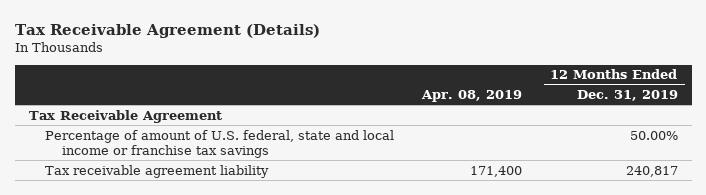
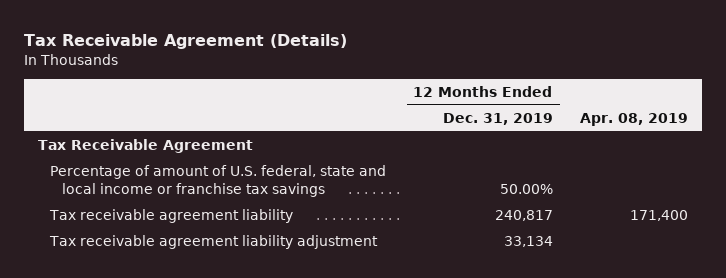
none -> [48,235,378,250] Tax receivable agreement liability adjustment

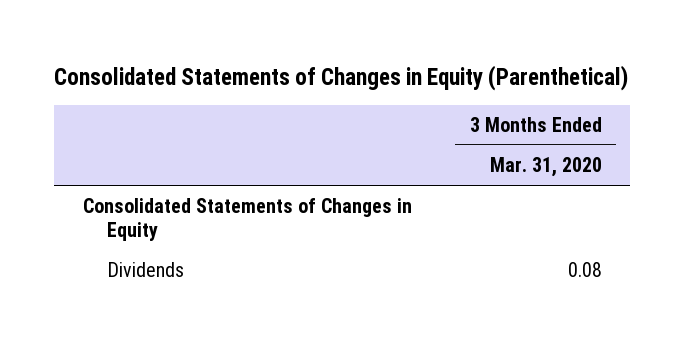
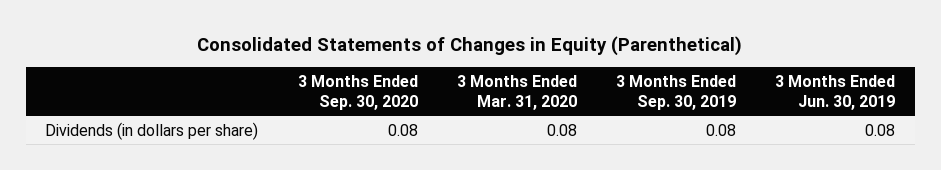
none -> [297,74,418,111] 3 Months Ended Sep. 30, 2020
none -> [616,74,737,111] 3 Months Ended Sep. 30, 2019
none -> [775,74,896,111] 3 Months Ended Jun. 30, 2019
[82,198,412,242] Consolidated Statements of Changes in Equity -> none
[106,262,184,278] Dividends -> [45,121,259,140] Dividends (in dollars per share)

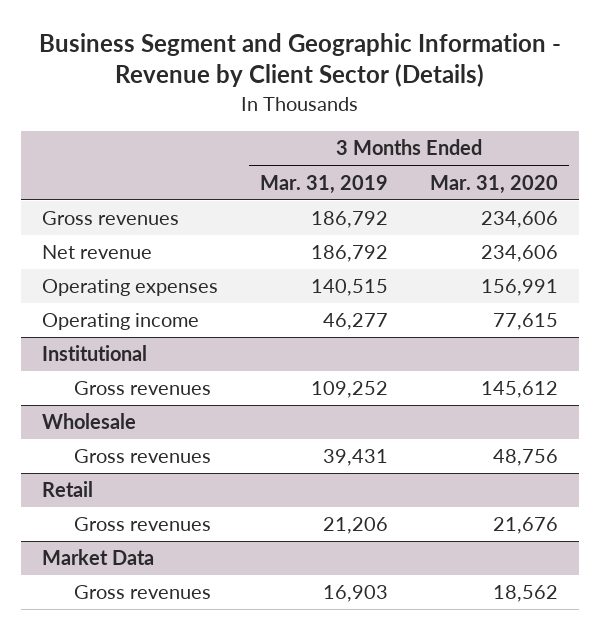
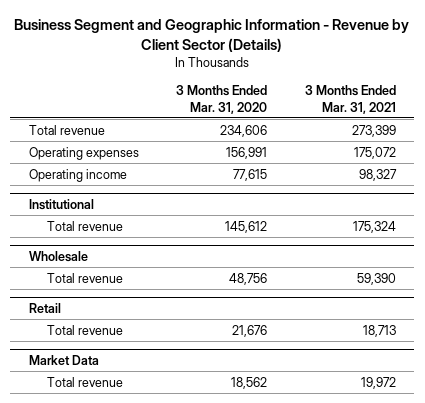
[260,174,389,194] Mar. 31, 2019 -> none
none -> [304,85,396,114] 3 Months Ended Mar. 31, 2021
[41,245,152,260] Net revenue -> none
[41,211,179,226] Gross revenues -> [28,124,105,135] Total revenue
[73,381,211,396] Gross revenues -> [46,220,123,231] Total revenue
[73,449,211,464] Gross revenues -> [46,272,123,283] Total revenue
[73,517,211,532] Gross revenues -> [46,324,123,335] Total revenue
[73,585,211,600] Gross revenues -> [46,376,123,387] Total revenue

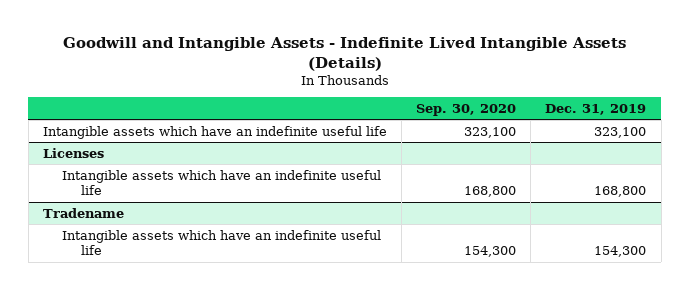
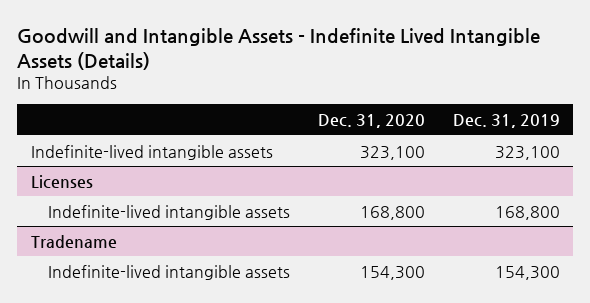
[416,103,517,116] Sep. 30, 2020 -> none
none -> [317,114,425,129] Dec. 31, 2020
[43,125,388,139] Intangible assets which have an indefinite useful life -> [30,144,273,160] Indefinite-lived intangible assets
[62,169,382,196] Intangible assets which have an indefinite useful life -> [47,204,290,220] Indefinite-lived intangible assets
[62,229,382,256] Intangible assets which have an indefinite useful life -> [47,264,290,280] Indefinite-lived intangible assets

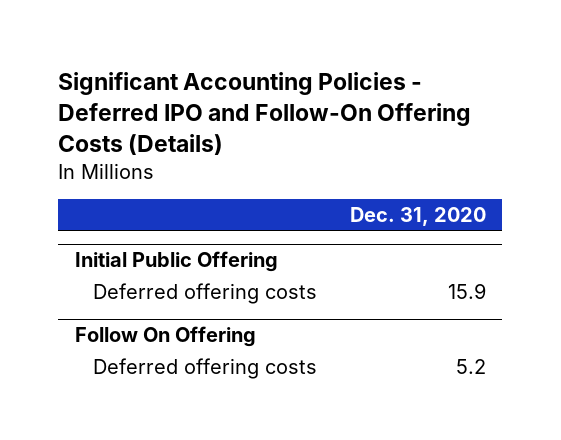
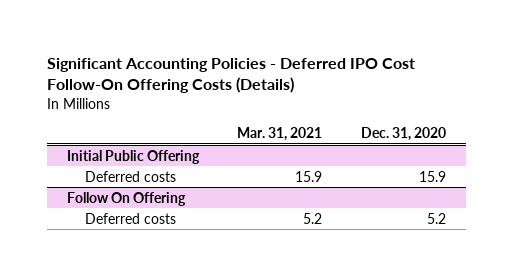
[58,71,472,156] Significant Accounting Policies - Deferred IPO and Follow-On Offering Costs (Details) -> [47,57,416,94] Significant Accounting Policies - Deferred IPO Cost Follow-On Offering Costs (Details)
none -> [237,127,323,142] Mar. 31, 2021
[93,282,318,304] Deferred offering costs -> [85,170,177,182] Deferred costs
[93,357,318,379] Deferred offering costs -> [85,212,177,224] Deferred costs

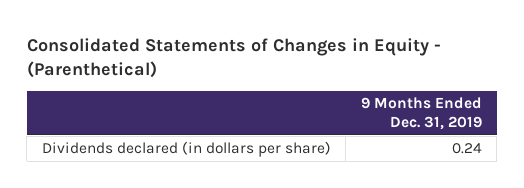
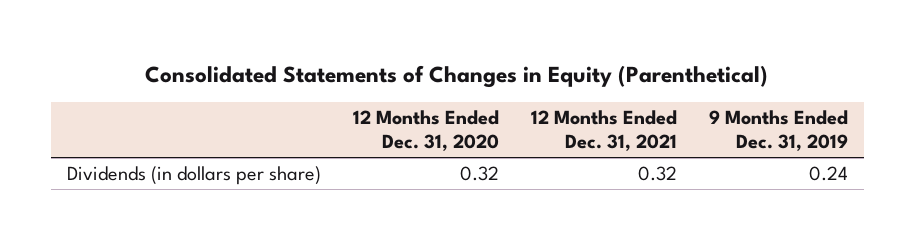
[26,38,441,79] Consolidated Statements of Changes in Equity - (Parenthetical) -> [145,65,769,89] Consolidated Statements of Changes in Equity (Parenthetical)
none -> [353,110,500,152] 12 Months Ended Dec. 31, 2020
none -> [530,110,677,152] 12 Months Ended Dec. 31, 2021
[41,141,331,158] Dividends declared (in dollars per share) -> [67,165,322,185] Dividends (in dollars per share)

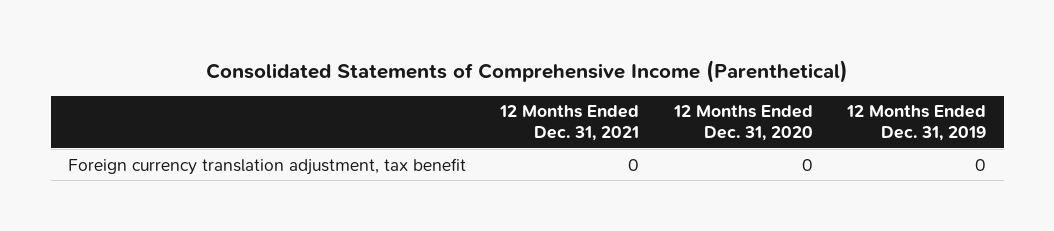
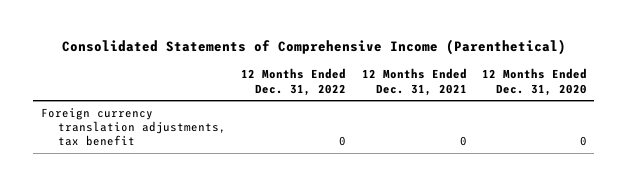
[846,105,987,142] 12 Months Ended Dec. 31, 2019 -> none
none -> [241,68,347,96] 12 Months Ended Dec. 31, 2022
[67,157,466,175] Foreign currency translation adjustment, tax benefit -> [40,107,227,147] Foreign currency translation adjustments, tax benefit

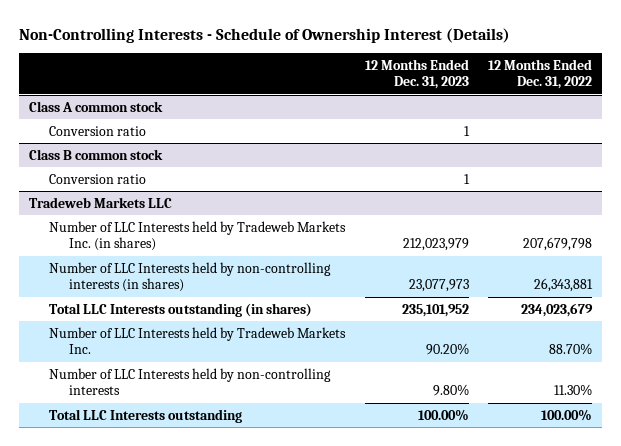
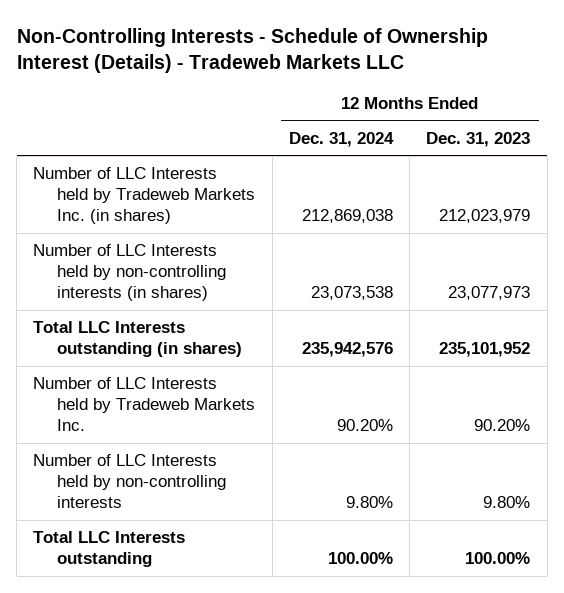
[18,27,510,43] Non-Controlling Interests - Schedule of Ownership Interest (Details) -> [16,27,488,74] Non-Controlling Interests - Schedule of Ownership Interest (Details) - Tradeweb Markets LLC
[488,58,593,90] 12 Months Ended Dec. 31, 2022 -> none
none -> [288,131,394,147] Dec. 31, 2024
[28,100,163,112] Class A common stock -> none
[48,125,146,136] Conversion ratio -> none
[28,148,163,160] Class B common stock -> none
[48,173,146,184] Conversion ratio -> none
[28,196,172,208] Tradeweb Markets LLC -> none

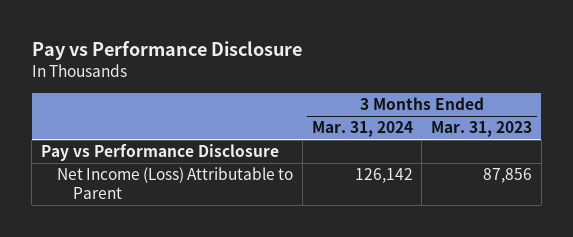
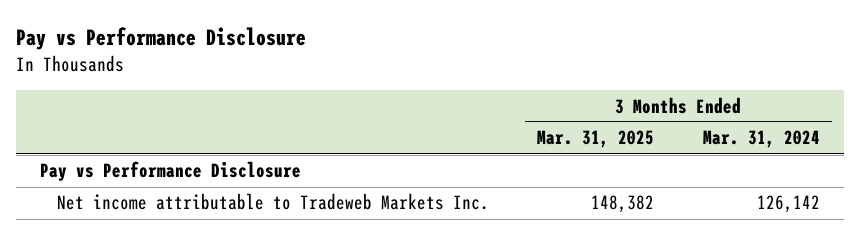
[431,121,533,138] Mar. 31, 2023 -> none
none -> [537,130,655,149] Mar. 31, 2025
[56,167,293,199] Net Income (Loss) Attributable to Parent -> [56,193,489,211] Net income attributable to Tradeweb Markets Inc.

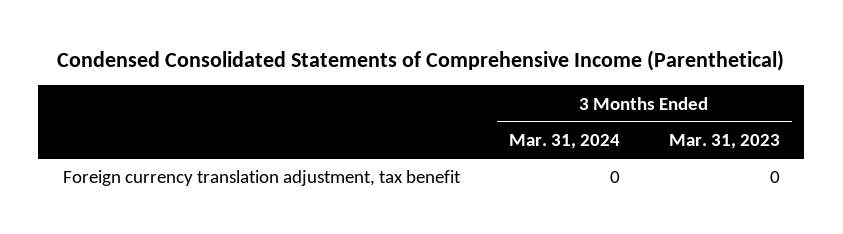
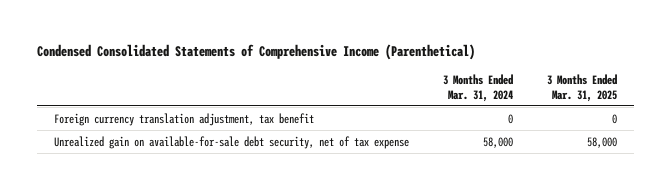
[668,134,780,150] Mar. 31, 2023 -> none
none -> [546,73,617,102] 3 Months Ended Mar. 31, 2025
none -> [54,135,410,149] Unrealized gain on available-for-sale debt security, net of tax expense

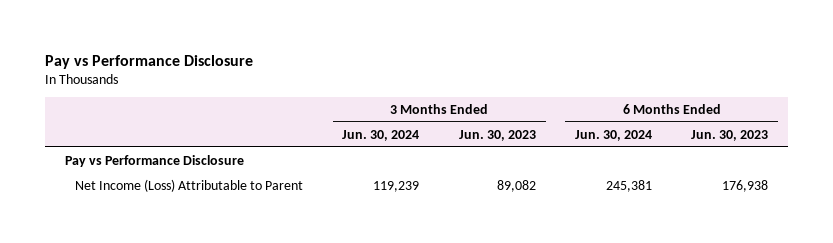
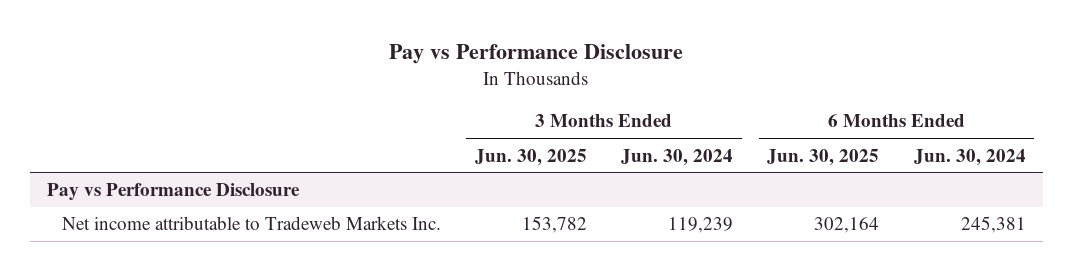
[458,129,536,141] Jun. 30, 2023 -> none
[691,129,769,141] Jun. 30, 2023 -> none
none -> [474,148,587,166] Jun. 30, 2025
none -> [767,148,880,166] Jun. 30, 2025
[75,178,304,192] Net Income (Loss) Attributable to Parent -> [61,216,441,231] Net income attributable to Tradeweb Markets Inc.

